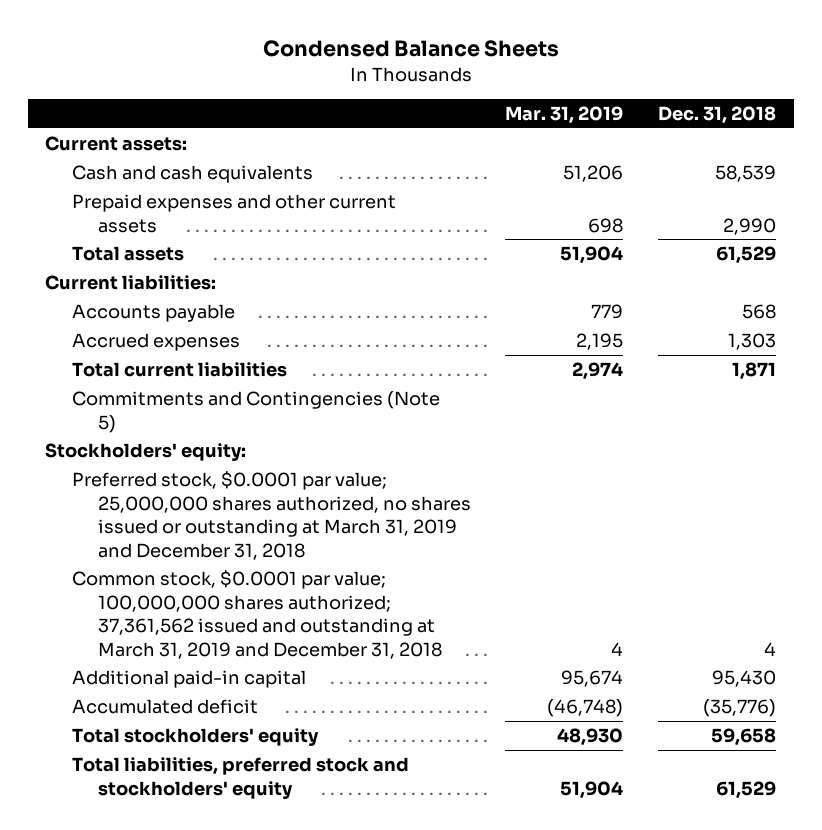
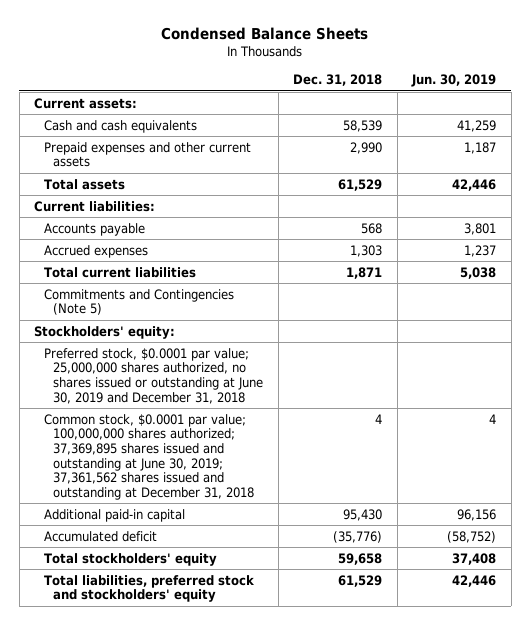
[505,105,624,124] Mar. 31, 2019 -> none
none -> [411,74,497,88] Jun. 30, 2019
[71,470,471,560] Preferred stock, $0.0001 par value; 25,000,000 shares authorized, no shares issued or outstanding at March 31, 2019 and December 31, 2018 -> [43,347,264,404] Preferred stock, $0.0001 par value; 25,000,000 shares authorized, no shares issued or outstanding at June 30, 2019 and December 31, 2018
[71,569,442,659] Common stock, $0.0001 par value; 100,000,000 shares authorized; 37,361,562 issued and outstanding at March 31, 2019 and December 31, 2018 -> [43,413,255,500] Common stock, $0.0001 par value; 100,000,000 shares authorized; 37,369,895 shares issued and outstanding at June 30, 2019; 37,361,562 shares issued and outstanding at December 31, 2018

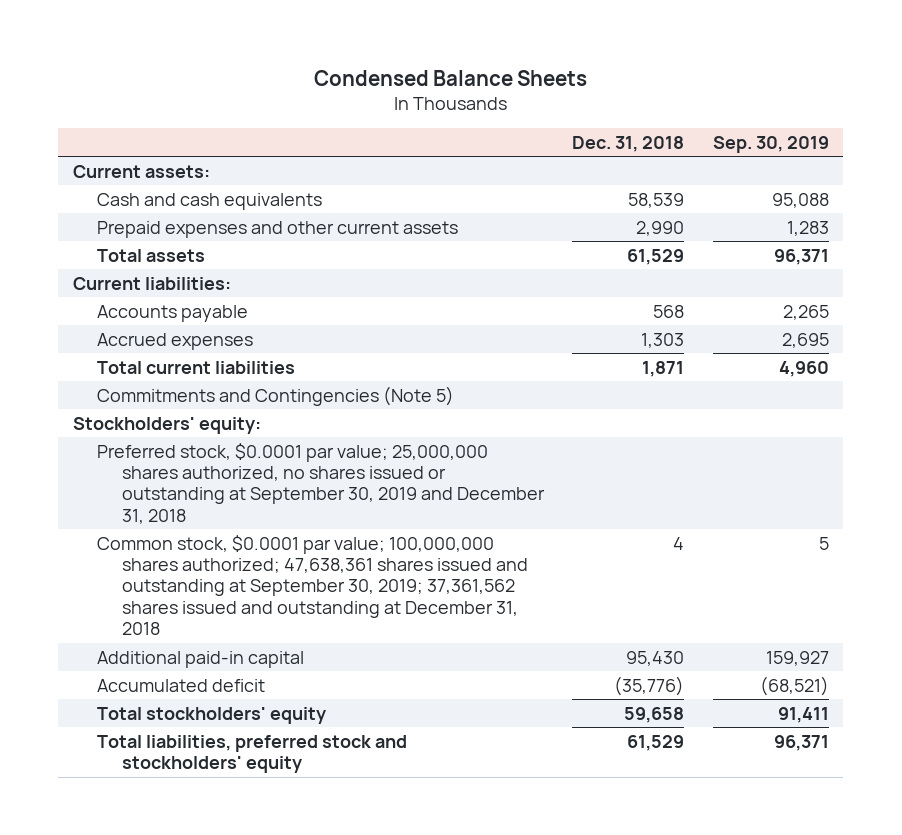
[411,74,497,88] Jun. 30, 2019 -> none
none -> [712,135,829,153] Sep. 30, 2019
[43,347,264,404] Preferred stock, $0.0001 par value; 25,000,000 shares authorized, no shares issued or outstanding at June 30, 2019 and December 31, 2018 -> [97,442,545,524] Preferred stock, $0.0001 par value; 25,000,000 shares authorized, no shares issued or outstanding at September 30, 2019 and December 31, 2018
[43,413,255,500] Common stock, $0.0001 par value; 100,000,000 shares authorized; 37,369,895 shares issued and outstanding at June 30, 2019; 37,361,562 shares issued and outstanding at December 31, 2018 -> [97,534,528,636] Common stock, $0.0001 par value; 100,000,000 shares authorized; 47,638,361 shares issued and outstanding at September 30, 2019; 37,361,562 shares issued and outstanding at December 31, 2018

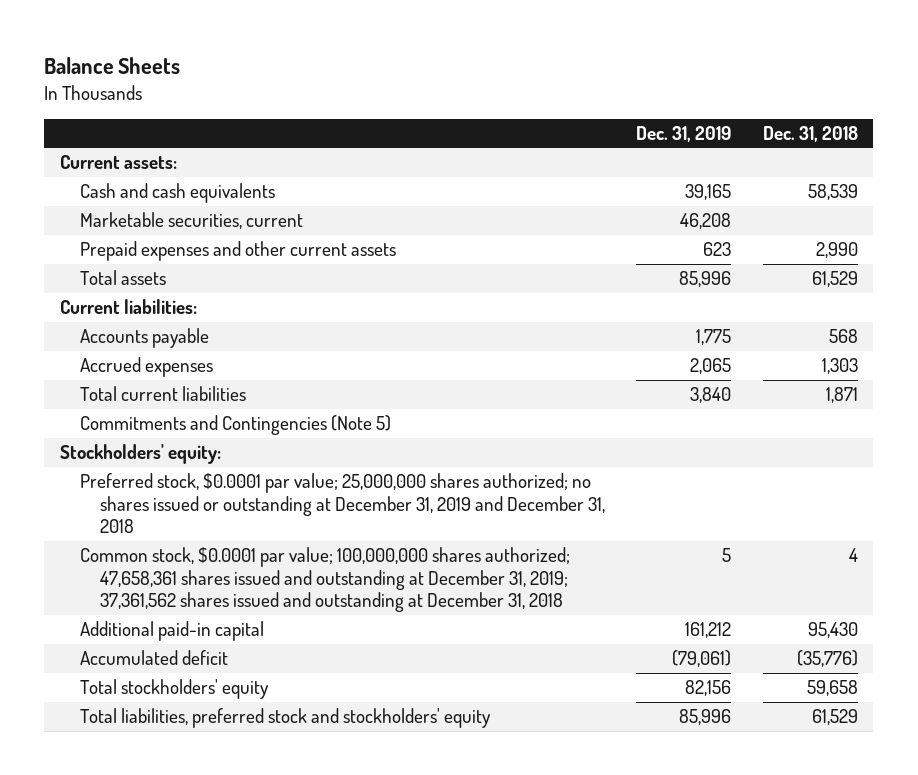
[313,70,587,87] Condensed Balance Sheets -> [44,56,181,74] Balance Sheets
[712,135,829,153] Sep. 30, 2019 -> none
none -> [636,125,732,142] Dec. 31, 2019
none -> [80,212,304,230] Marketable securities, current
[97,442,545,524] Preferred stock, $0.0001 par value; 25,000,000 shares authorized, no shares issued or outstanding at September 30, 2019 and December 31, 2018 -> [80,473,606,534] Preferred stock, $0.0001 par value; 25,000,000 shares authorized; no shares issued or outstanding at December 31, 2019 and December 31, 2018
[97,534,528,636] Common stock, $0.0001 par value; 100,000,000 shares authorized; 47,638,361 shares issued and outstanding at September 30, 2019; 37,361,562 shares issued and outstanding at December 31, 2018 -> [80,547,571,613] Common stock, $0.0001 par value; 100,000,000 shares authorized; 47,658,361 shares issued and outstanding at December 31, 2019; 37,361,562 shares issued and outstanding at December 31, 2018

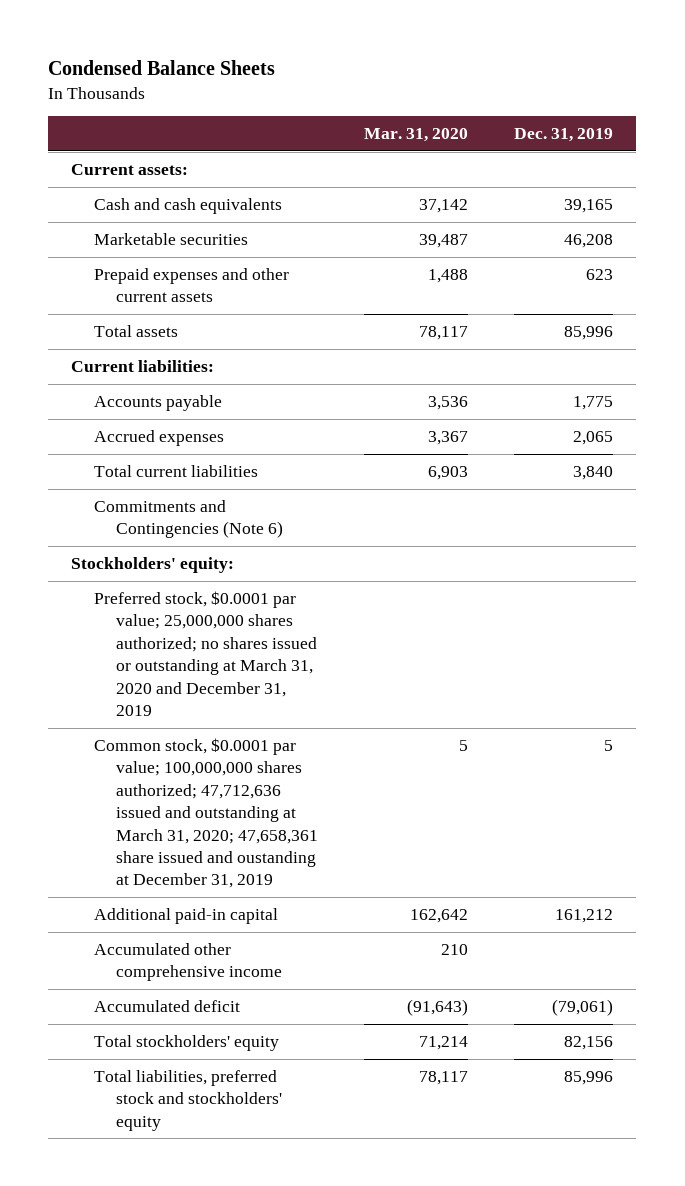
[44,56,181,74] Balance Sheets -> [48,60,276,76] Condensed Balance Sheets
[762,125,858,142] Dec. 31, 2018 -> none
none -> [364,128,469,143] Mar. 31, 2020
[80,212,304,230] Marketable securities, current -> [93,233,248,246] Marketable securities
[80,415,392,436] Commitments and Contingencies (Note 5) -> [93,500,283,539] Commitments and Contingencies (Note 6)
[80,473,606,534] Preferred stock, $0.0001 par value; 25,000,000 shares authorized; no shares issued or outstanding at December 31, 2019 and December 31, 2018 -> [93,591,317,716] Preferred stock, $0.0001 par value; 25,000,000 shares authorized; no shares issued or outstanding at March 31, 2020 and December 31, 2019
[80,547,571,613] Common stock, $0.0001 par value; 100,000,000 shares authorized; 47,658,361 shares issued and outstanding at December 31, 2019; 37,361,562 shares issued and outstanding at December 31, 2018 -> [93,738,318,889] Common stock, $0.0001 par value; 100,000,000 shares authorized; 47,712,636 issued and outstanding at March 31, 2020; 47,658,361 share issued and oustanding at December 31, 2019
none -> [93,943,282,982] Accumulated other comprehensive income

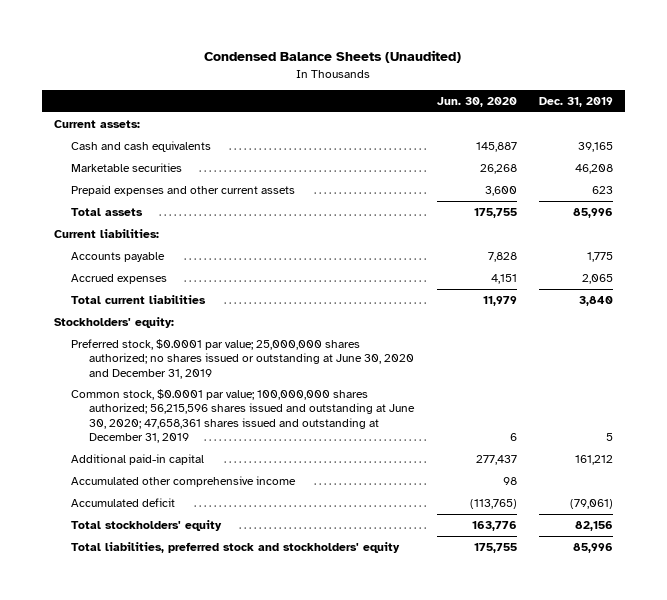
[48,60,276,76] Condensed Balance Sheets -> [204,50,462,64] Condensed Balance Sheets (Unaudited)
[364,128,469,143] Mar. 31, 2020 -> none
none -> [436,97,517,108] Jun. 30, 2020
[93,500,283,539] Commitments and Contingencies (Note 6) -> none
[93,591,317,716] Preferred stock, $0.0001 par value; 25,000,000 shares authorized; no shares issued or outstanding at March 31, 2020 and December 31, 2019 -> [71,339,415,379] Preferred stock, $0.0001 par value; 25,000,000 shares authorized; no shares issued or outstanding at June 30, 2020 and December 31, 2019
[93,738,318,889] Common stock, $0.0001 par value; 100,000,000 shares authorized; 47,712,636 issued and outstanding at March 31, 2020; 47,658,361 share issued and oustanding at December 31, 2019 -> [71,389,416,443] Common stock, $0.0001 par value; 100,000,000 shares authorized; 56,215,596 shares issued and outstanding at June 30, 2020; 47,658,361 shares issued and outstanding at December 31, 2019

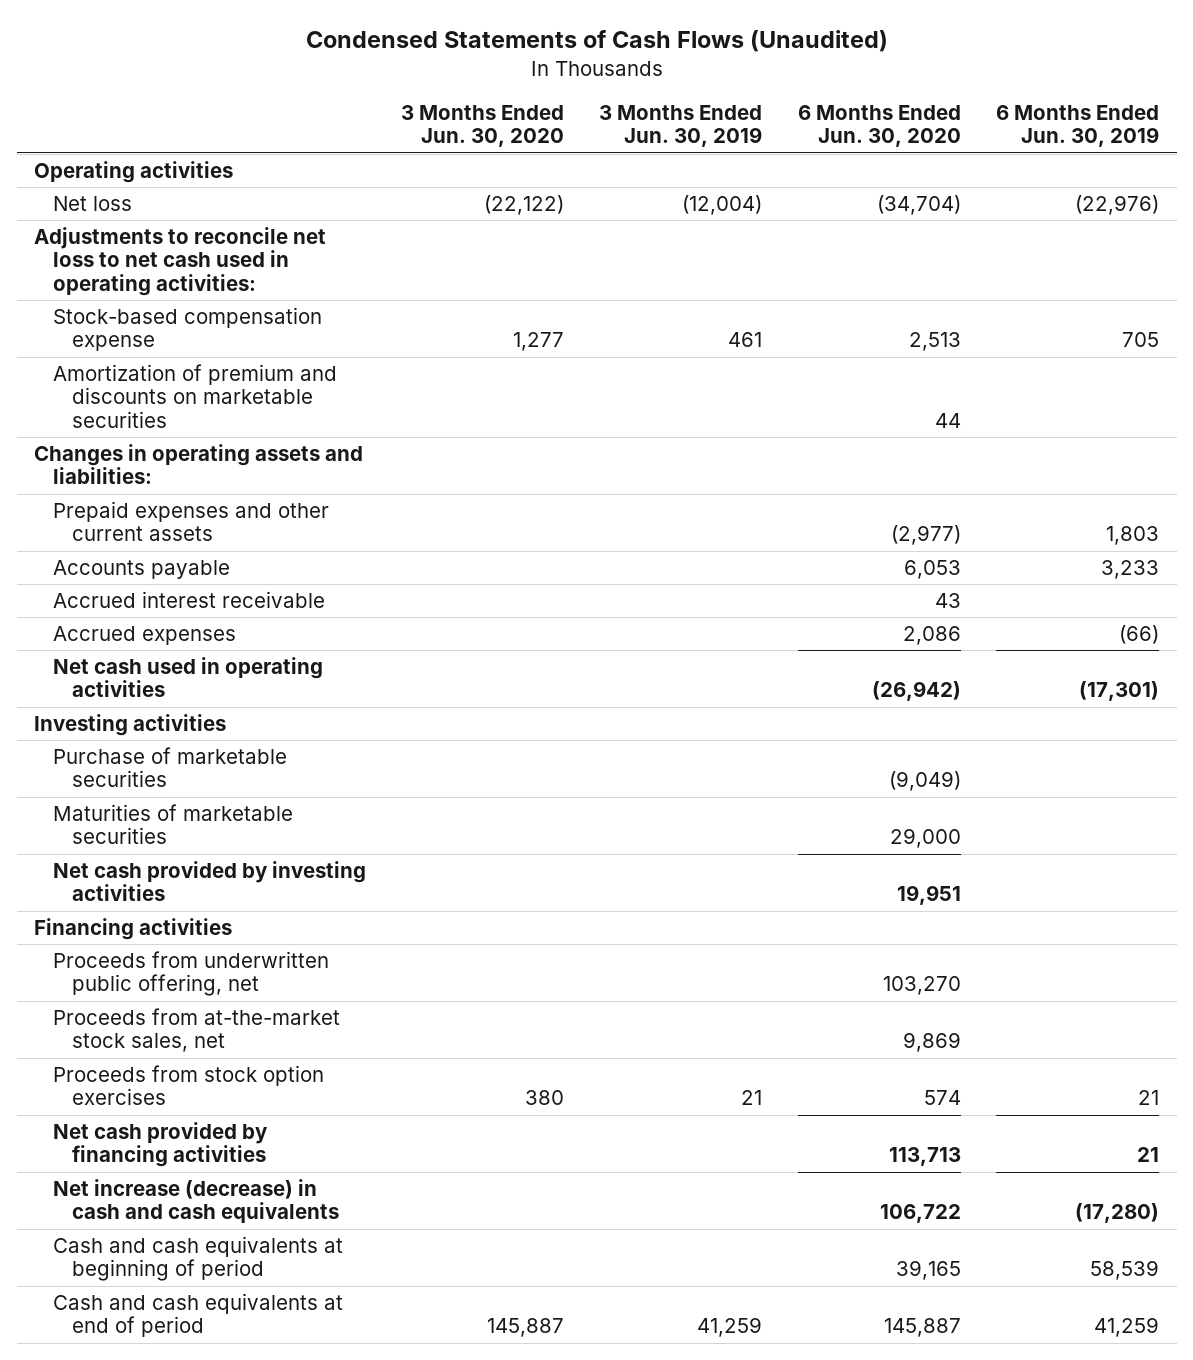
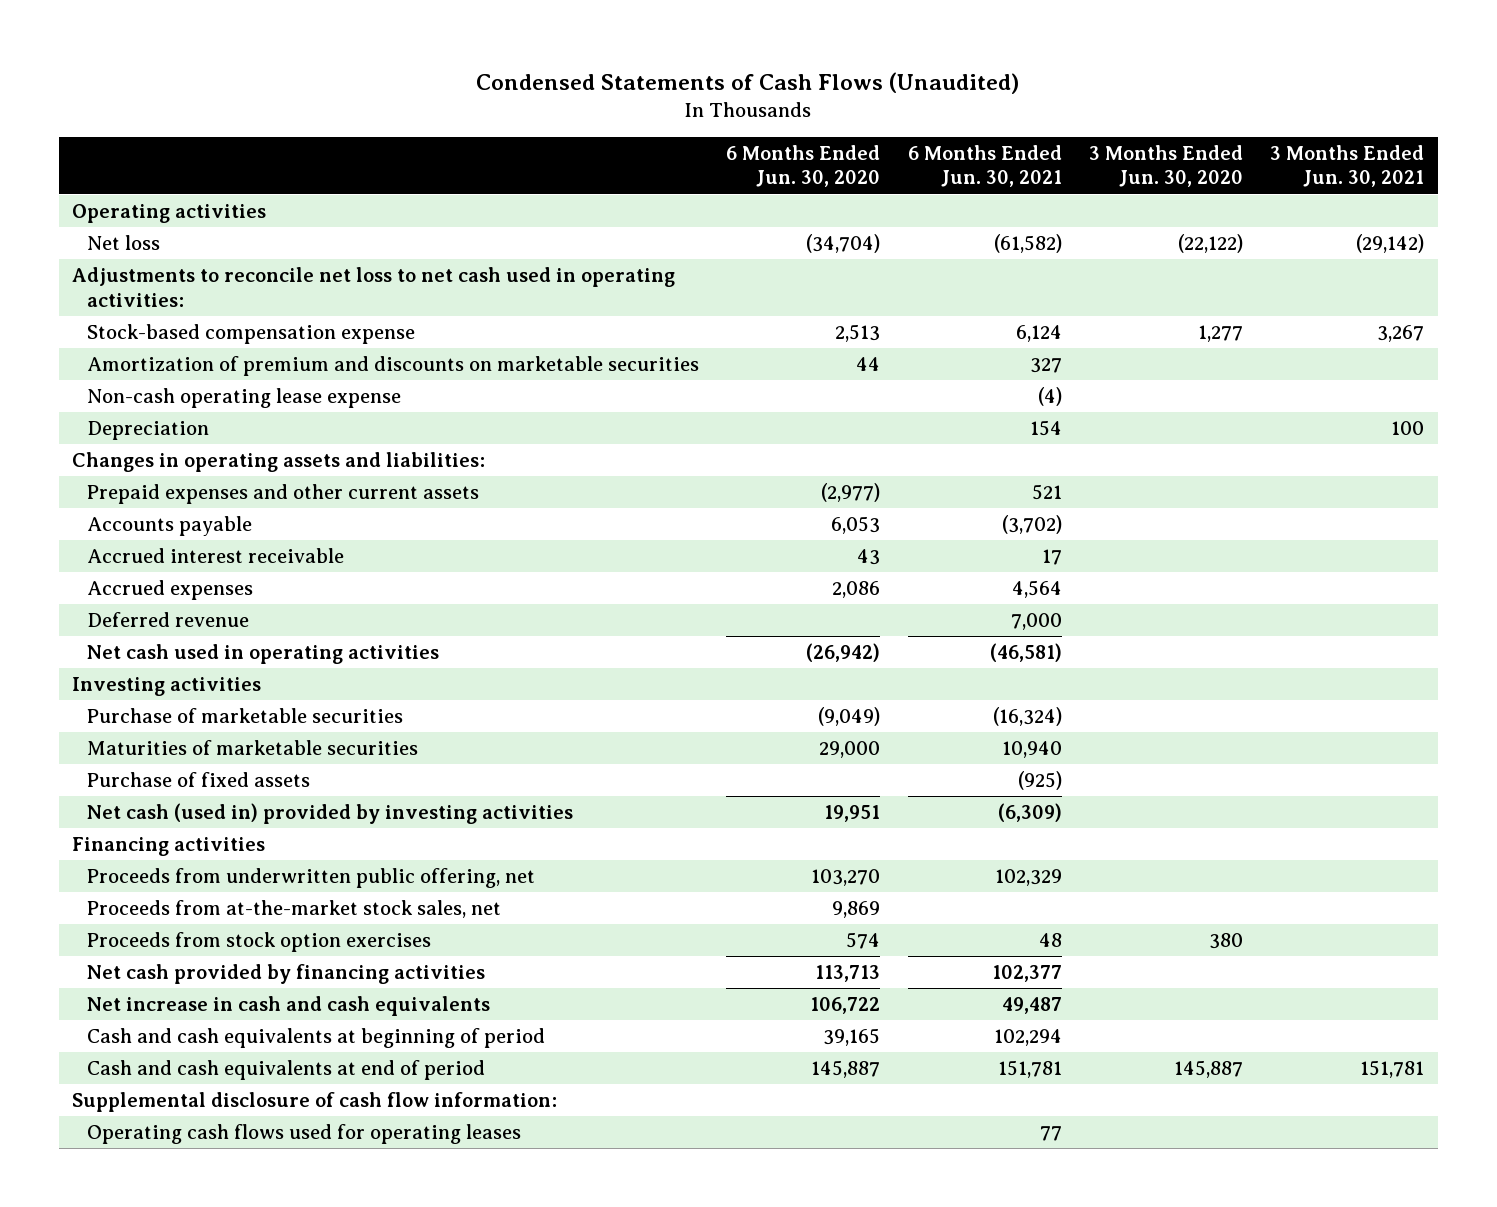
[599,105,763,148] 3 Months Ended Jun. 30, 2019 -> none
[996,105,1160,148] 6 Months Ended Jun. 30, 2019 -> none
none -> [907,144,1062,188] 6 Months Ended Jun. 30, 2021
none -> [1270,144,1425,188] 3 Months Ended Jun. 30, 2021
none -> [87,388,402,409] Non-cash operating lease expense
none -> [87,421,210,441] Depreciation
none -> [87,612,250,628] Deferred revenue
none -> [87,772,311,788] Purchase of fixed assets
[52,861,366,902] Net cash provided by investing activities -> [87,803,574,825] Net cash (used in) provided by investing activities
[52,1179,339,1224] Net increase (decrease) in cash and cash equivalents -> [87,996,491,1017] Net increase in cash and cash equivalents
none -> [72,1092,558,1113] Supplemental disclosure of cash flow information:
none -> [87,1124,522,1145] Operating cash flows used for operating leases

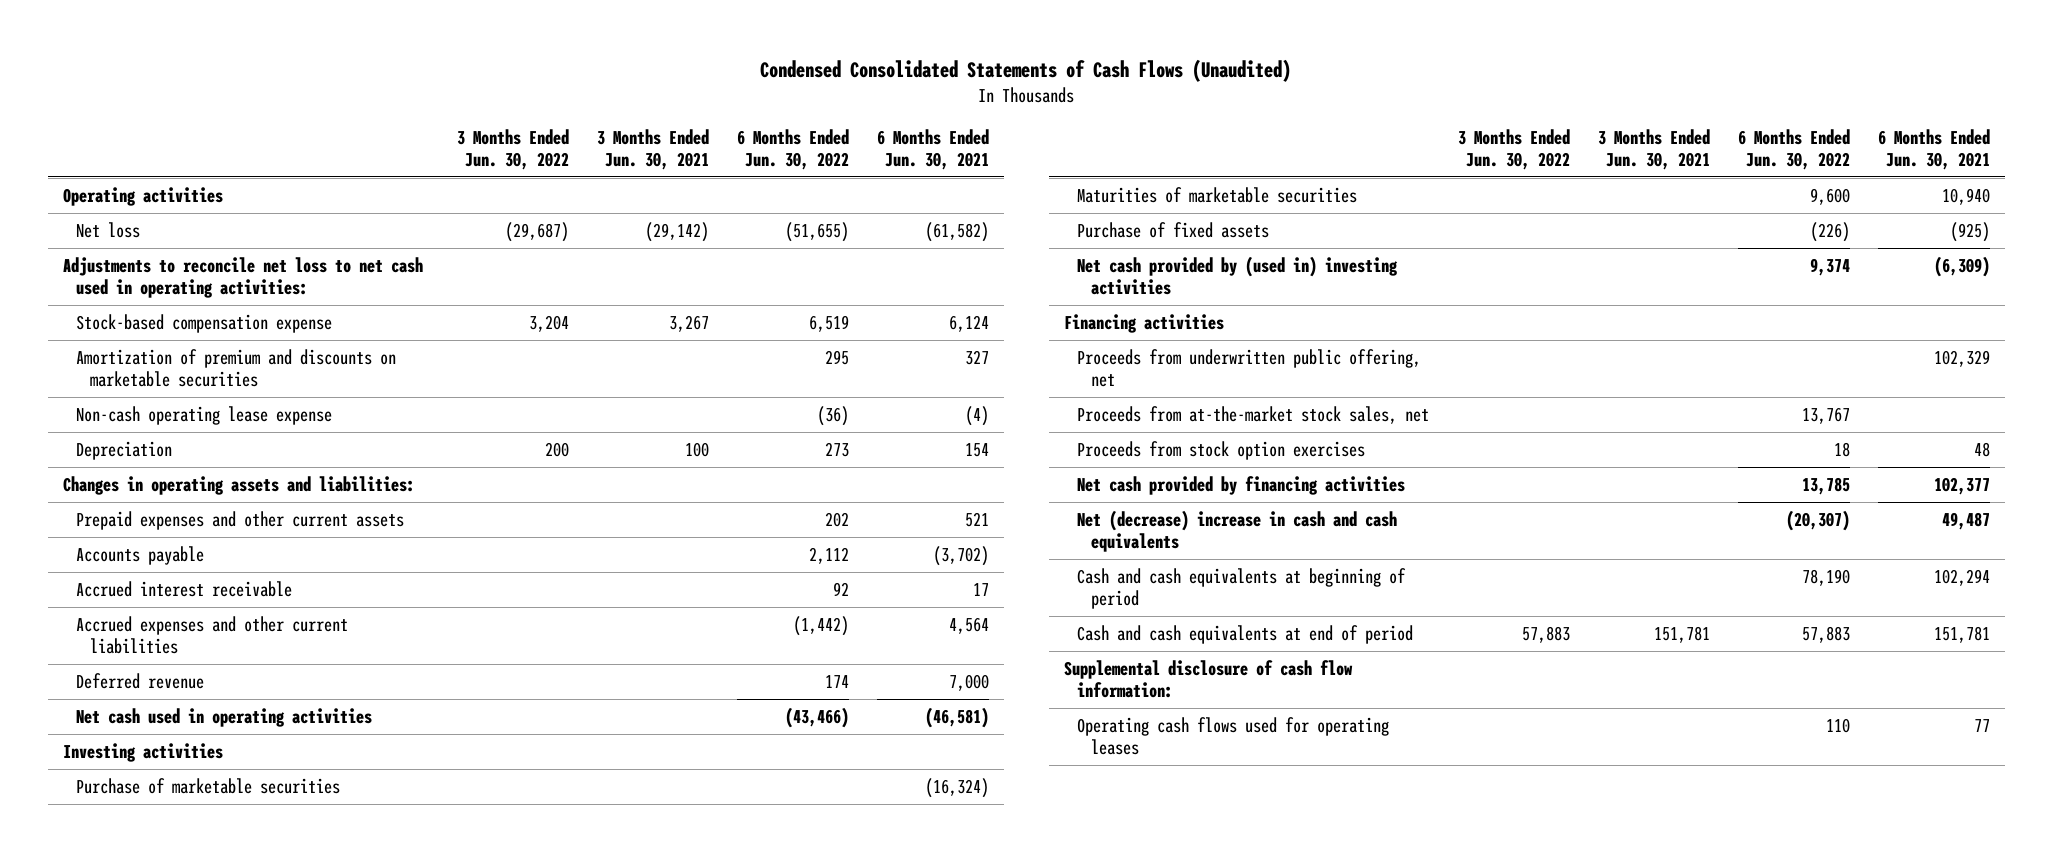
[476,71,1020,94] Condensed Statements of Cash Flows (Unaudited) -> [760,58,1292,82] Condensed Consolidated Statements of Cash Flows (Unaudited)
[726,144,881,188] 6 Months Ended Jun. 30, 2020 -> none
[1089,144,1244,188] 3 Months Ended Jun. 30, 2020 -> none
none -> [456,129,569,170] 3 Months Ended Jun. 30, 2022
none -> [737,129,850,170] 6 Months Ended Jun. 30, 2022
[87,580,254,601] Accrued expenses -> [76,615,349,654] Accrued expenses and other current liabilities
[87,803,574,825] Net cash (used in) provided by investing activities -> [1077,255,1399,295] Net cash provided by (used in) investing activities
[87,996,491,1017] Net increase in cash and cash equivalents -> [1077,509,1398,552] Net (decrease) increase in cash and cash equivalents

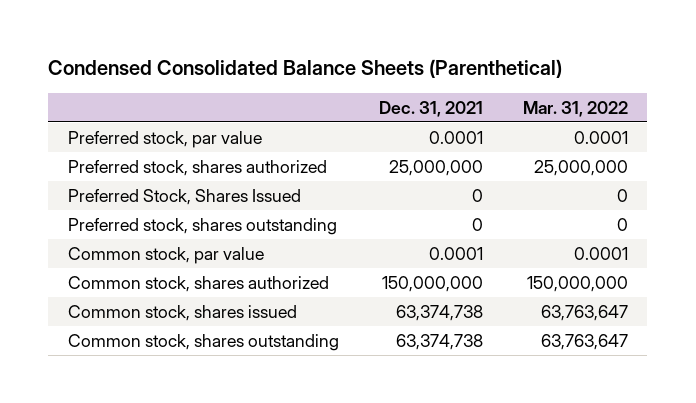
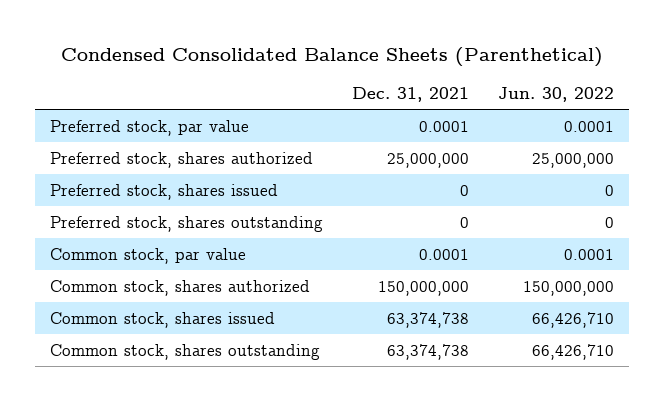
[522,100,628,117] Mar. 31, 2022 -> none
none -> [498,86,615,102] Jun. 30, 2022
[68,188,302,205] Preferred Stock, Shares Issued -> [49,183,278,200] Preferred stock, shares issued

